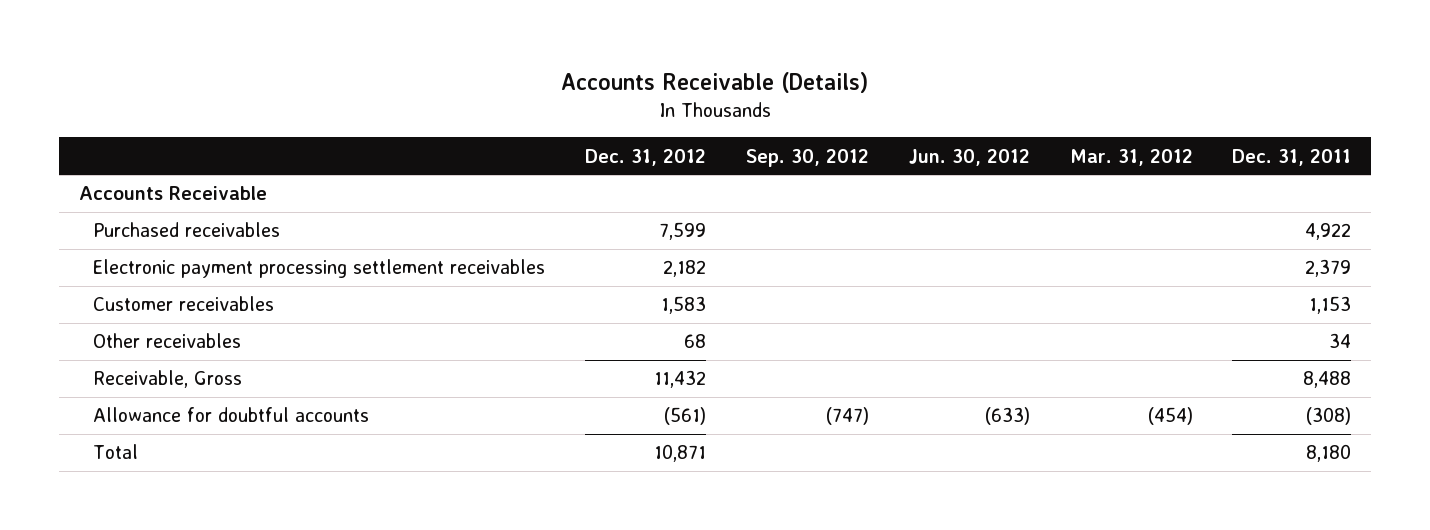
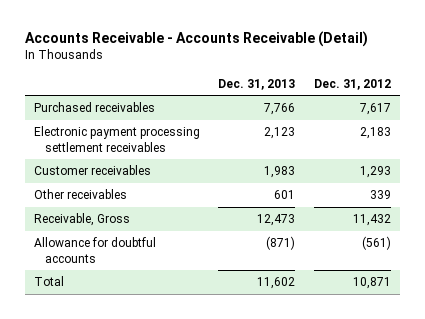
[561,72,869,94] Accounts Receivable (Details) -> [24,31,368,48] Accounts Receivable - Accounts Receivable (Detail)
[745,148,869,167] Sep. 30, 2012 -> none
[908,148,1030,166] Jun. 30, 2012 -> none
[1069,148,1193,166] Mar. 31, 2012 -> none
[1232,148,1352,166] Dec. 31, 2011 -> none
none -> [218,78,296,90] Dec. 31, 2013
[78,186,267,201] Accounts Receivable -> none
[659,222,707,241] 7,599 -> [359,103,391,116] 7,617
[663,260,707,278] 2,182 -> [359,127,391,140] 2,183
[661,296,707,315] 1,583 -> [359,166,391,179] 1,293
[684,334,707,349] 68 -> [369,190,391,200] 339

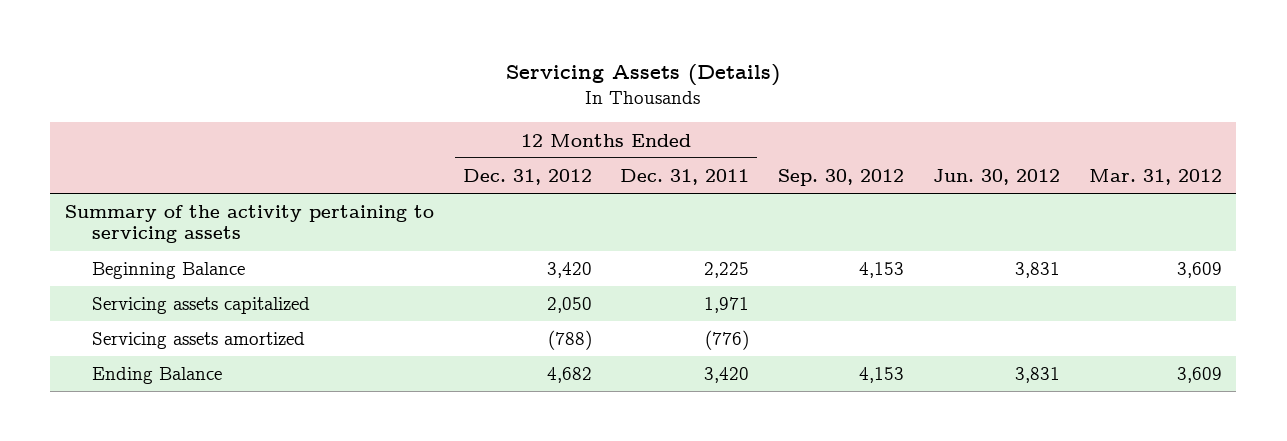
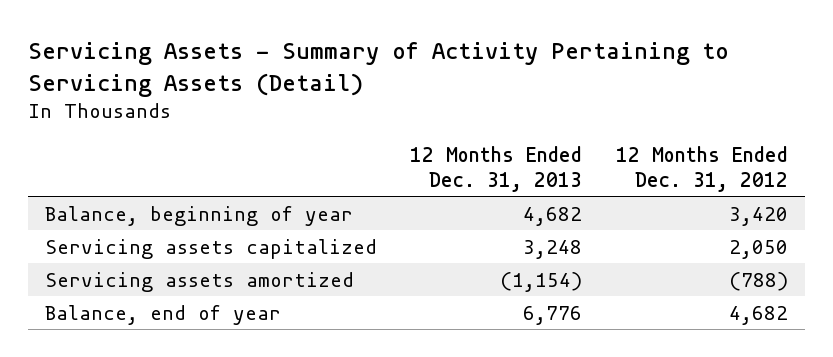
[506,64,781,87] Servicing Assets (Details) -> [27,42,729,97] Servicing Assets - Summary of Activity Pertaining to Servicing Assets (Detail)
[620,168,750,185] Dec. 31, 2011 -> none
[778,168,905,186] Sep. 30, 2012 -> none
[932,168,1060,185] Jun. 30, 2012 -> none
[1088,168,1222,185] Mar. 31, 2012 -> none
none -> [410,146,583,192] 12 Months Ended Dec. 31, 2013
[64,205,434,244] Summary of the activity pertaining to servicing assets -> none
[92,262,246,280] Beginning Balance -> [44,205,353,226] Balance, beginning of year
[92,367,223,385] Ending Balance -> [44,304,281,325] Balance, end of year

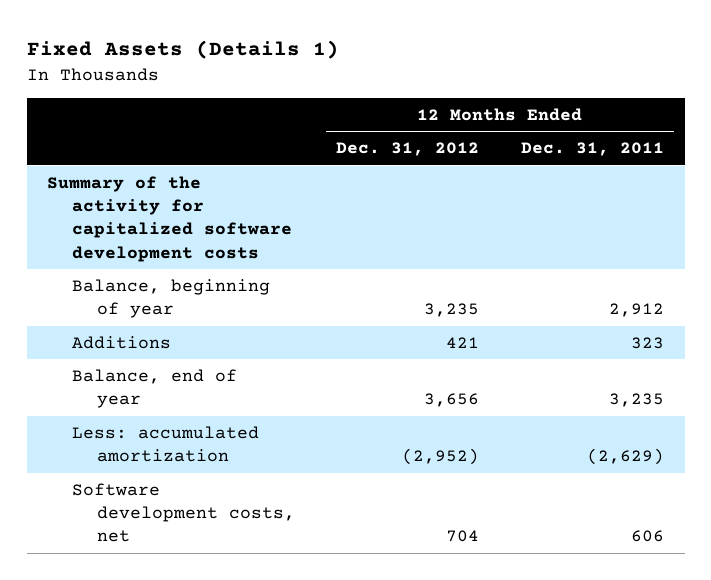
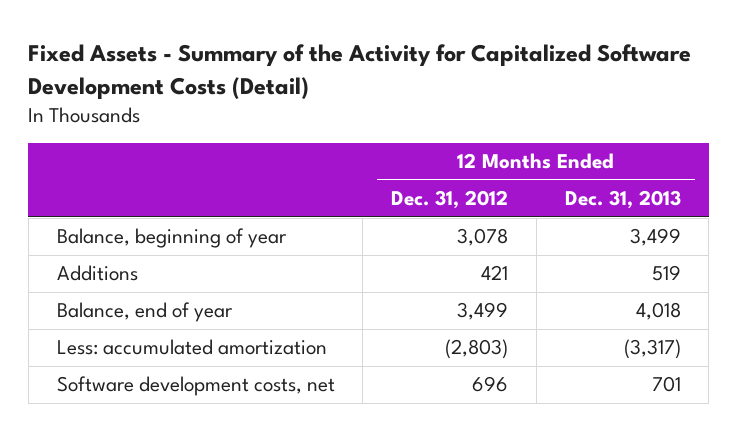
[26,40,339,60] Fixed Assets (Details 1) -> [28,43,692,99] Fixed Assets - Summary of the Activity for Capitalized Software Development Costs (Detail)
[520,142,664,157] Dec. 31, 2011 -> none
none -> [564,190,681,210] Dec. 31, 2013
[47,176,293,262] Summary of the activity for capitalized software development costs -> none
[424,303,480,318] 3,235 -> [457,228,509,247] 3,078
[424,393,480,408] 3,656 -> [457,302,509,321] 3,499
[402,448,480,466] (2,952) -> [445,339,509,360] (2,803)
[446,530,480,543] 704 -> [472,376,509,393] 696

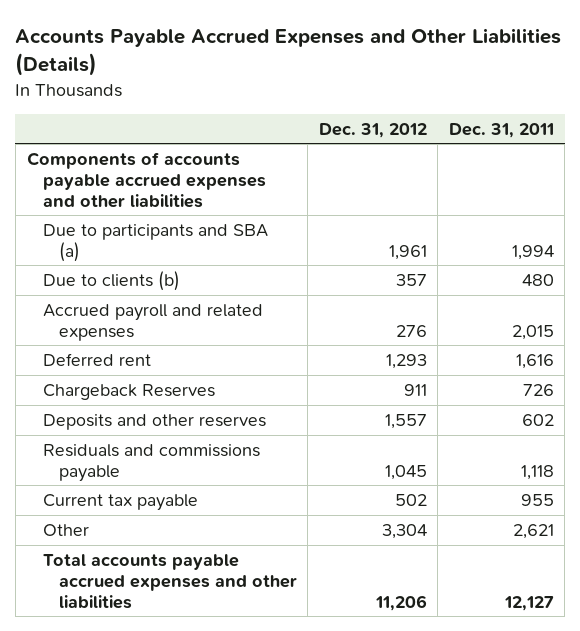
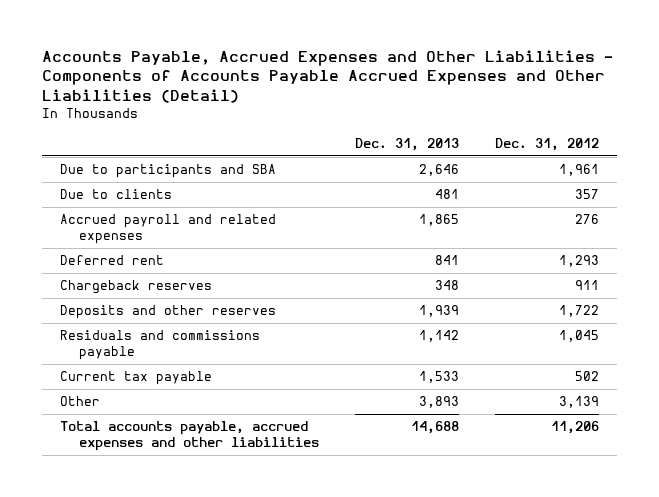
[15,28,562,77] Accounts Payable Accrued Expenses and Other Liabilities (Details) -> [41,49,613,103] Accounts Payable, Accrued Expenses and Other Liabilities - Components of Accounts Payable Accrued Expenses and Other Liabilities (Detail)
[448,122,554,138] Dec. 31, 2011 -> none
none -> [355,137,460,151] Dec. 31, 2013
[26,151,266,208] Components of accounts payable accrued expenses and other liabilities -> none
[42,223,268,262] Due to participants and SBA (a) -> [59,164,276,179] Due to participants and SBA
[42,270,180,291] Due to clients (b) -> [59,189,172,200] Due to clients
[42,383,215,400] Chargeback Reserves -> [59,280,212,295] Chargeback reserves
[384,413,427,429] 1,557 -> [558,305,599,318] 1,722
[381,523,427,539] 3,304 -> [558,396,599,409] 3,139
[42,553,297,609] Total accounts payable accrued expenses and other liabilities -> [59,421,320,451] Total accounts payable, accrued expenses and other liabilities

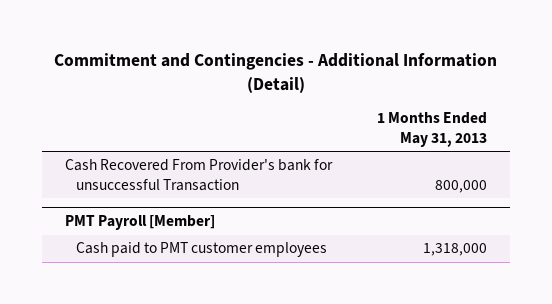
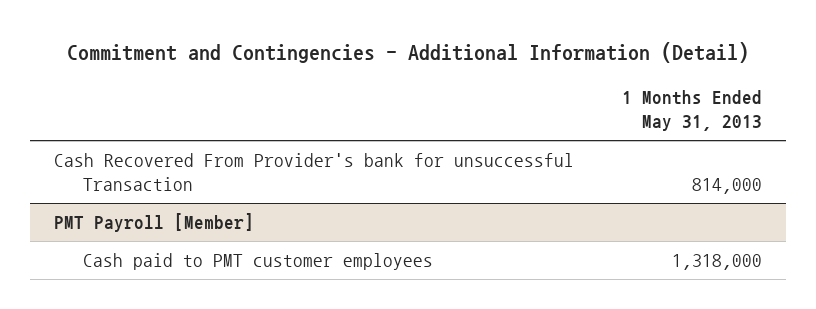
[435,180,488,194] 800,000 -> [691,178,762,195] 814,000

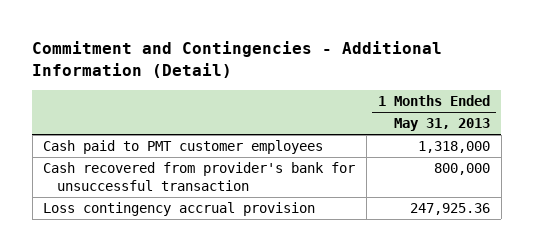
[53,152,574,192] Cash Recovered From Provider's bank for unsuccessful Transaction -> none
[53,212,254,232] PMT Payroll [Member] -> none
none -> [43,162,356,191] Cash recovered from provider's bank for unsuccessful transaction
none -> [43,202,316,217] Loss contingency accrual provision

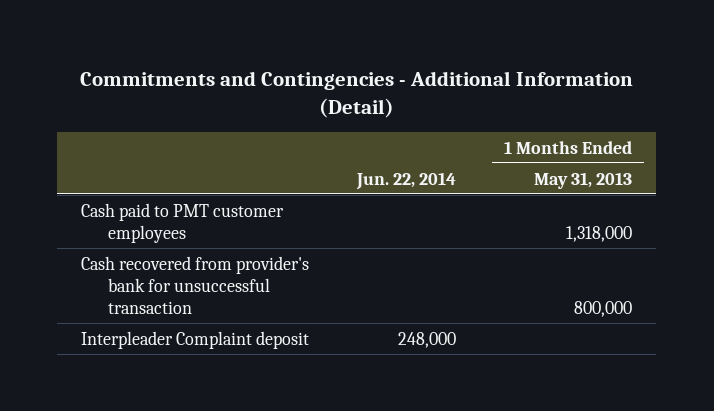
[32,40,443,78] Commitment and Contingencies - Additional Information (Detail) -> [79,70,633,118] Commitments and Contingencies - Additional Information (Detail)
none -> [356,171,457,190] Jun. 22, 2014
[43,202,316,217] Loss contingency accrual provision -> none
none -> [81,330,310,349] Interpleader Complaint deposit

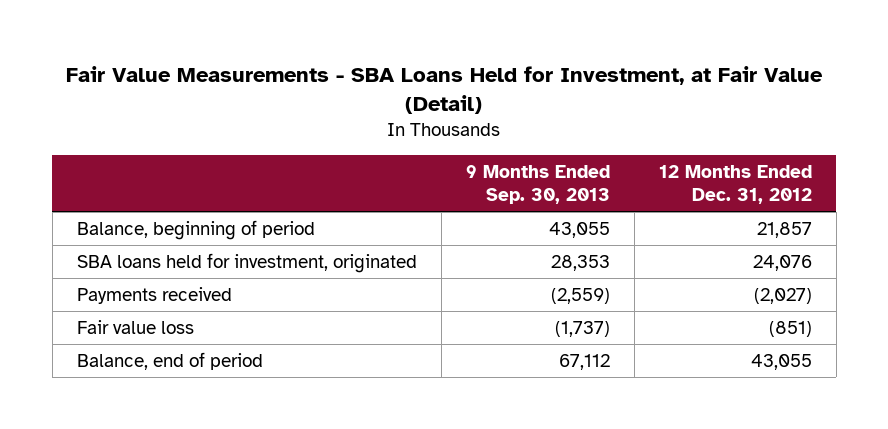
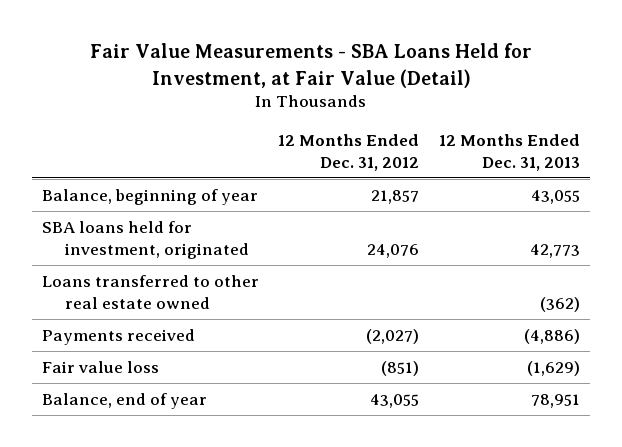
[465,165,610,205] 9 Months Ended Sep. 30, 2013 -> none
none -> [438,134,580,171] 12 Months Ended Dec. 31, 2013
[76,219,315,240] Balance, beginning of period -> [41,188,258,205] Balance, beginning of year
none -> [41,274,259,309] Loans transferred to other real estate owned
[76,351,263,370] Balance, end of period -> [41,392,207,409] Balance, end of year

